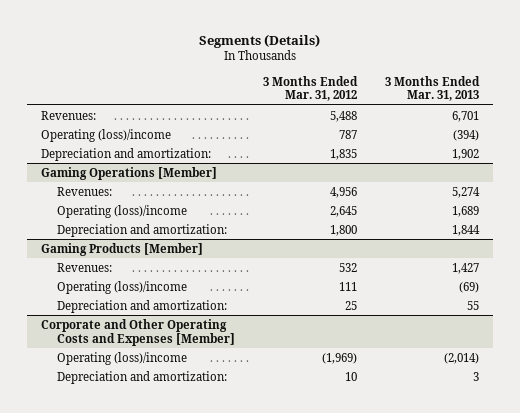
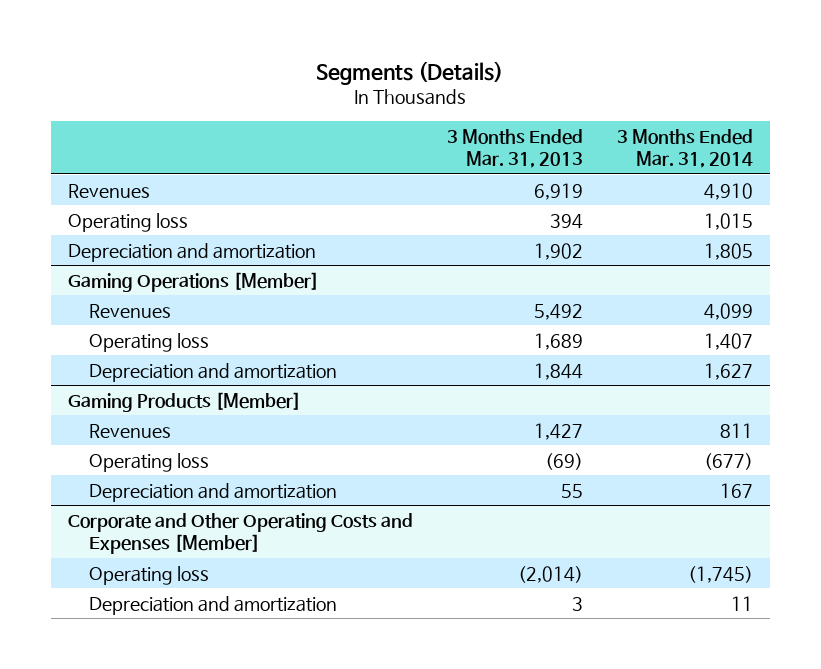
[262,75,358,102] 3 Months Ended Mar. 31, 2012 -> none
none -> [616,128,753,169] 3 Months Ended Mar. 31, 2014
[40,110,96,120] Revenues: -> [67,183,150,198] Revenues
[451,110,479,122] 6,701 -> [533,182,583,200] 6,919
[40,128,171,142] Operating (loss)/income -> [67,212,188,232] Operating loss
[452,129,479,141] (394) -> [549,213,583,229] 394
[40,147,211,161] Depreciation and amortization: -> [67,242,316,262] Depreciation and amortization
[57,186,113,196] Revenues: -> [88,303,171,318] Revenues
[451,186,480,198] 5,274 -> [533,303,583,320] 5,492
[57,204,188,218] Operating (loss)/income -> [88,332,209,352] Operating loss
[57,223,228,237] Depreciation and amortization: -> [88,362,337,382] Depreciation and amortization
[57,262,113,272] Revenues: -> [88,423,171,438] Revenues
[57,280,188,294] Operating (loss)/income -> [88,452,209,472] Operating loss
[57,299,228,313] Depreciation and amortization: -> [88,482,337,502] Depreciation and amortization
[57,351,188,365] Operating (loss)/income -> [88,565,209,585] Operating loss
[57,370,228,384] Depreciation and amortization: -> [88,595,337,615] Depreciation and amortization

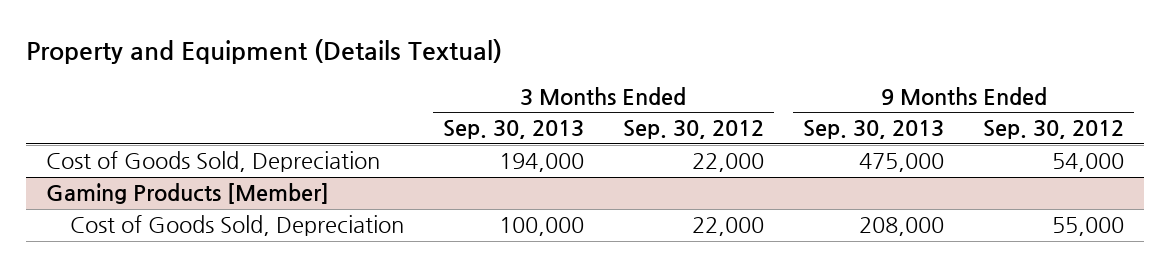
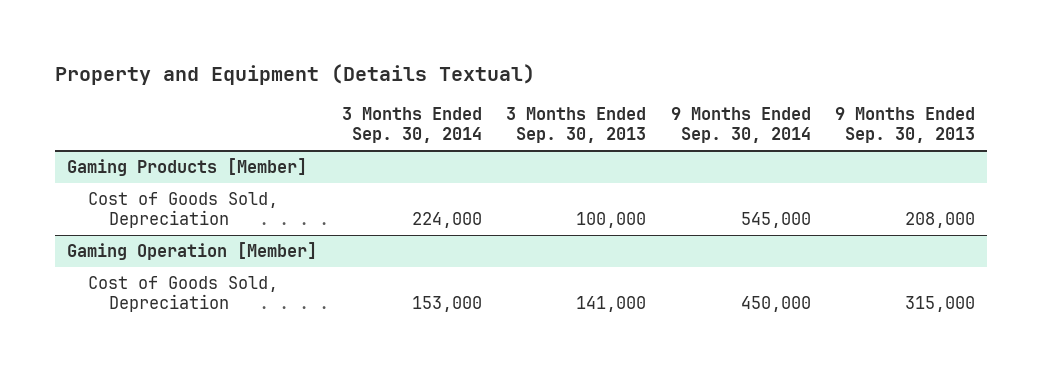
[623,120,765,140] Sep. 30, 2012 -> none
[983,120,1125,140] Sep. 30, 2012 -> none
none -> [341,107,482,144] 3 Months Ended Sep. 30, 2014
none -> [670,107,811,144] 9 Months Ended Sep. 30, 2014
[45,151,380,173] Cost of Goods Sold, Depreciation -> none
none -> [66,242,317,261] Gaming Operation [Member]
none -> [88,276,279,313] Cost of Goods Sold, Depreciation

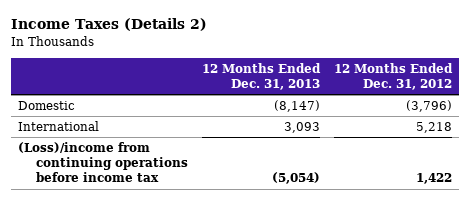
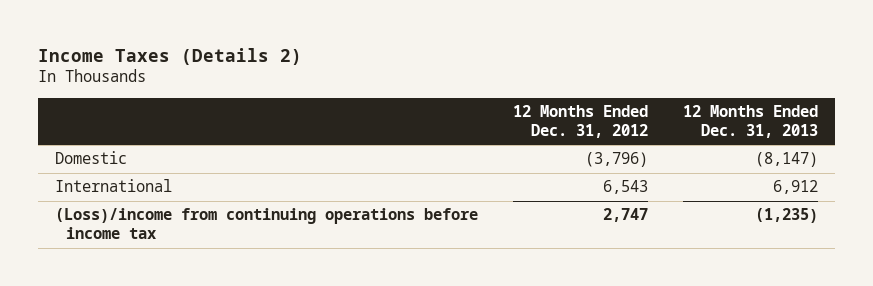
[284,122,321,134] 3,093 -> [772,180,818,195] 6,912
[415,122,452,134] 5,218 -> [602,180,648,195] 6,543
[272,172,321,185] (5,054) -> [754,208,818,224] (1,235)
[415,173,452,185] 1,422 -> [602,208,648,223] 2,747

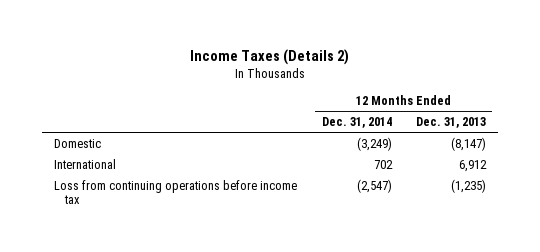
[512,105,648,138] 12 Months Ended Dec. 31, 2012 -> none
none -> [321,117,392,129] Dec. 31, 2014
[55,208,479,240] (Loss)/income from continuing operations before income tax -> [54,179,298,205] Loss from continuing operations before income tax

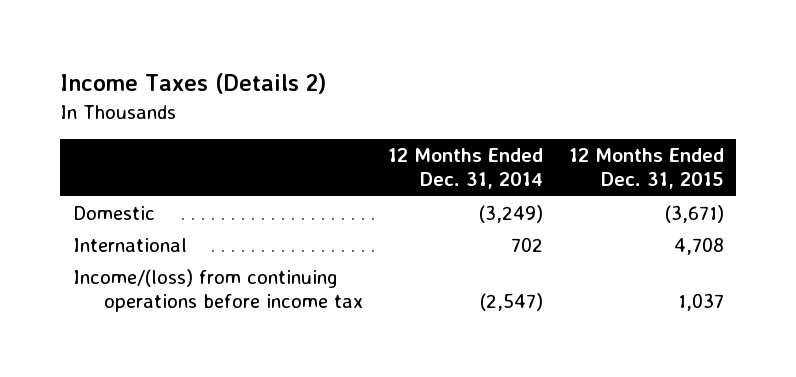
[415,117,486,129] Dec. 31, 2013 -> none
none -> [568,148,724,190] 12 Months Ended Dec. 31, 2015
[54,179,298,205] Loss from continuing operations before income tax -> [72,269,363,313] Income/(loss) from continuing operations before income tax

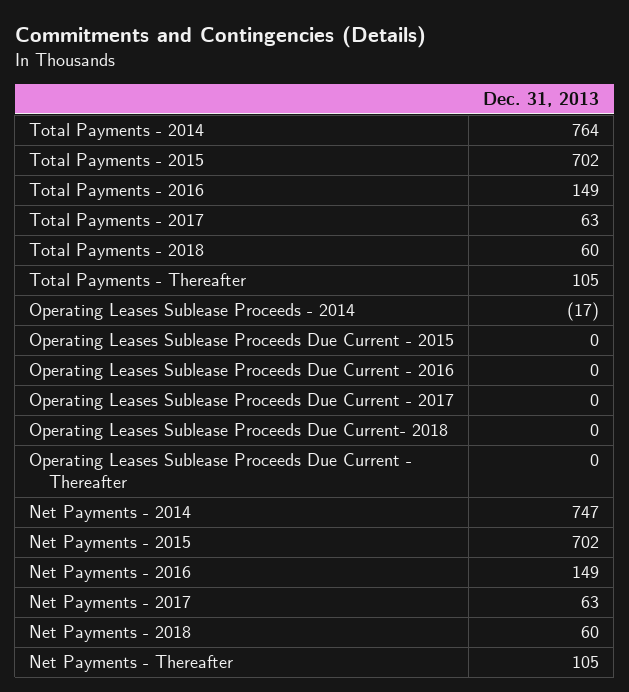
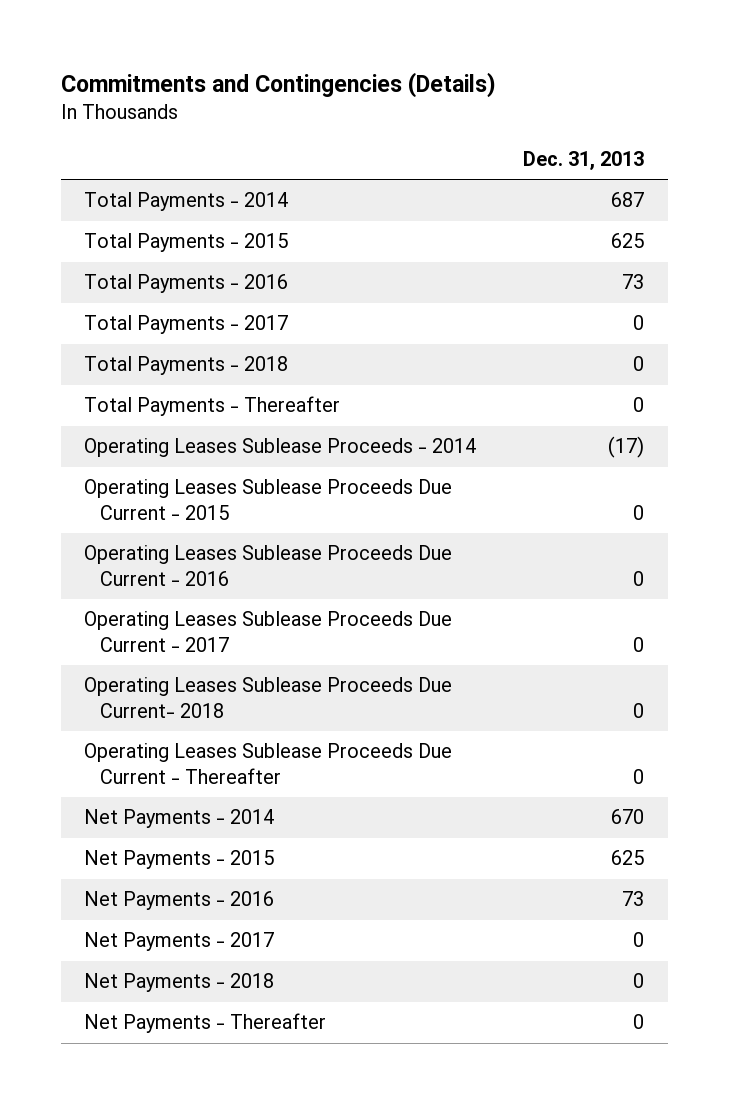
[572,124,600,137] 764 -> [611,192,645,208] 687
[572,154,600,167] 702 -> [611,233,645,249] 625
[572,184,600,197] 149 -> [622,274,645,290] 73
[581,214,600,227] 63 -> [633,315,645,331] 0
[581,244,600,257] 60 -> [633,356,645,372] 0
[572,274,600,287] 105 -> [633,397,645,413] 0
[572,506,600,519] 747 -> [611,809,645,825] 670
[572,536,600,549] 702 -> [611,850,645,866] 625
[572,566,600,579] 149 -> [622,891,645,907] 73
[581,596,600,609] 63 -> [633,932,645,948] 0
[581,626,600,639] 60 -> [633,973,645,989] 0
[572,656,600,669] 105 -> [633,1014,645,1030] 0

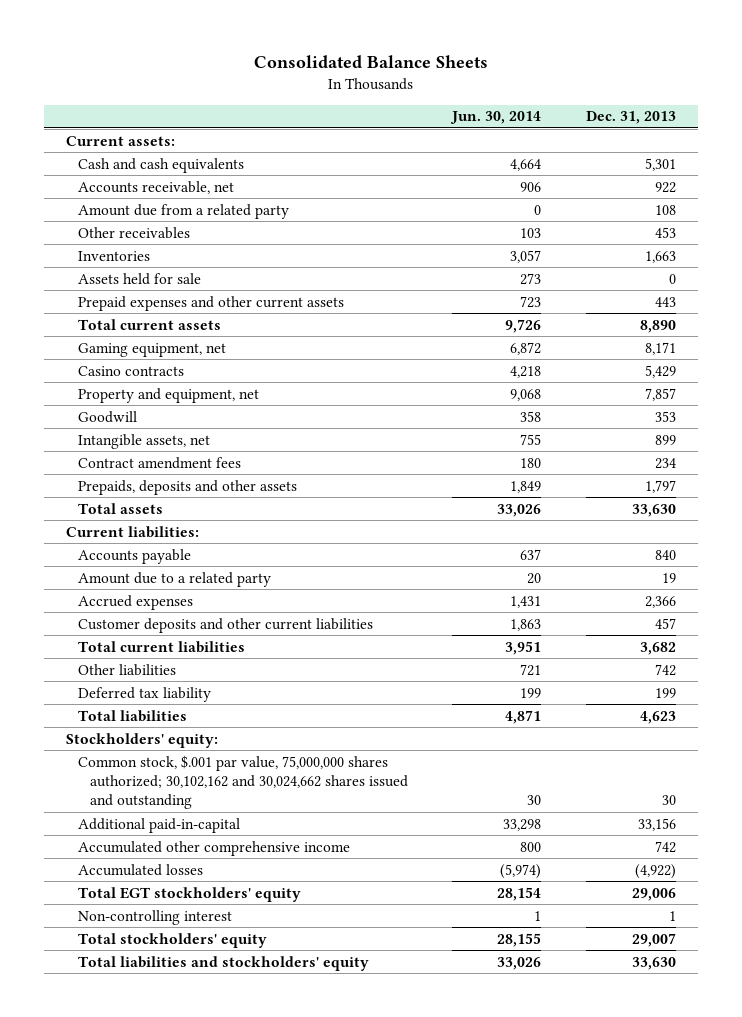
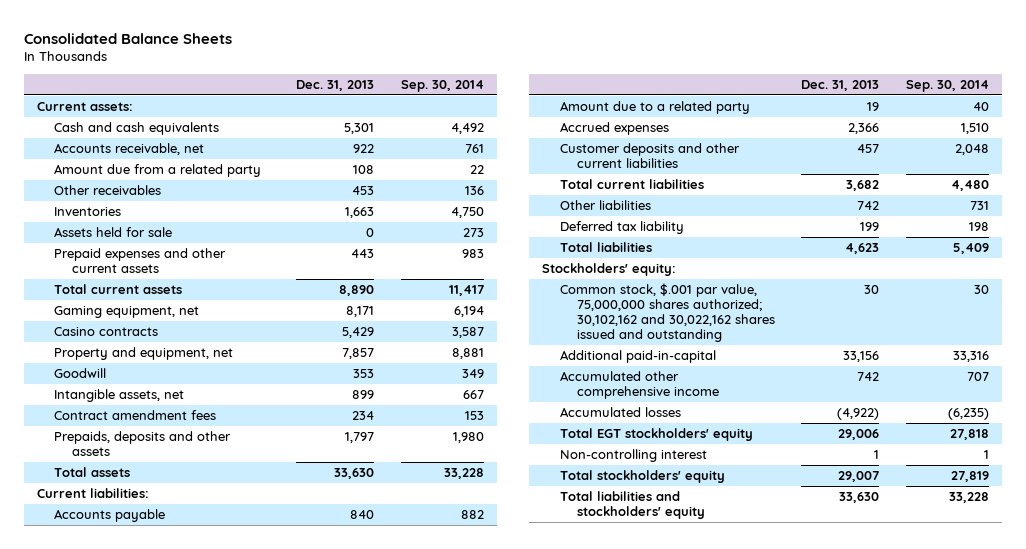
[450,111,542,125] Jun. 30, 2014 -> none
none -> [400,80,484,93] Sep. 30, 2014
[78,754,409,810] Common stock, $.001 par value, 75,000,000 shares authorized; 30,102,162 and 30,024,662 shares issued and outstanding -> [559,283,775,343] Common stock, $.001 par value, 75,000,000 shares authorized; 30,102,162 and 30,022,162 shares issued and outstanding

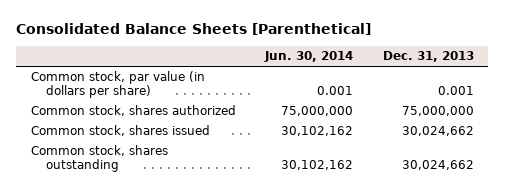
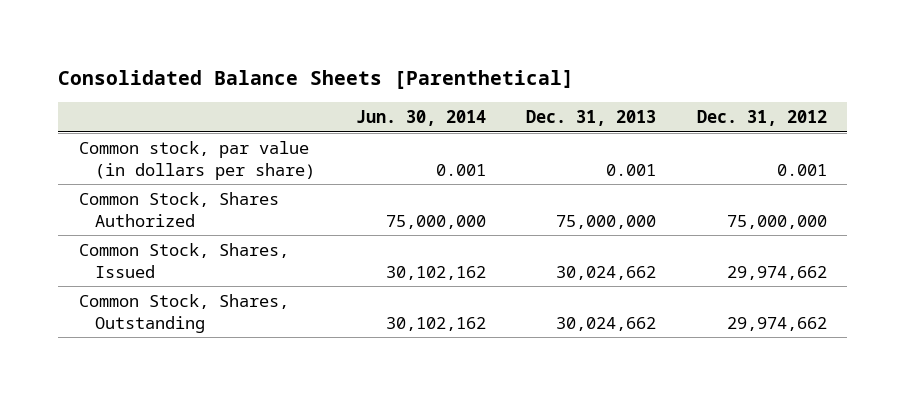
none -> [696,110,827,127] Dec. 31, 2012
[31,105,237,117] Common stock, shares authorized -> [78,192,279,227] Common Stock, Shares Authorized
[31,125,211,137] Common stock, shares issued -> [78,243,289,278] Common Stock, Shares, Issued
[31,145,169,173] Common stock, shares outstanding -> [78,294,289,333] Common Stock, Shares, Outstanding

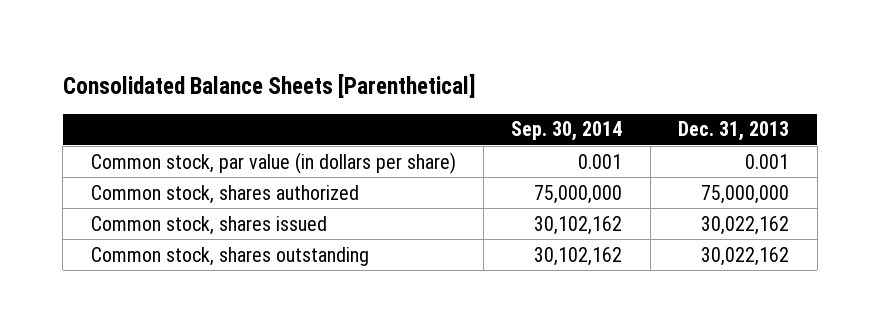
[355,110,486,127] Jun. 30, 2014 -> none
[696,110,827,127] Dec. 31, 2012 -> none
none -> [511,121,623,142] Sep. 30, 2014
[78,192,279,227] Common Stock, Shares Authorized -> [90,184,359,204] Common stock, shares authorized
[78,243,289,278] Common Stock, Shares, Issued -> [90,215,327,235] Common stock, shares issued
[556,265,657,280] 30,024,662 -> [701,215,790,235] 30,022,162
[78,294,289,333] Common Stock, Shares, Outstanding -> [90,246,369,266] Common stock, shares outstanding
[556,316,657,331] 30,024,662 -> [701,246,790,266] 30,022,162

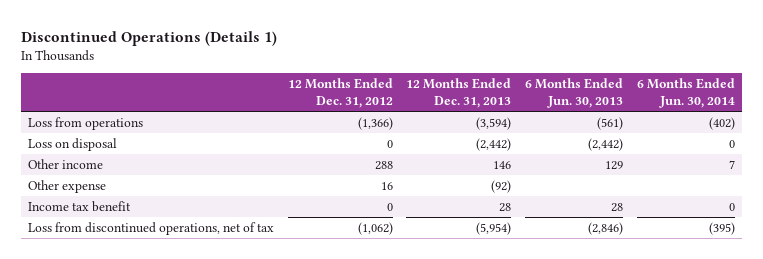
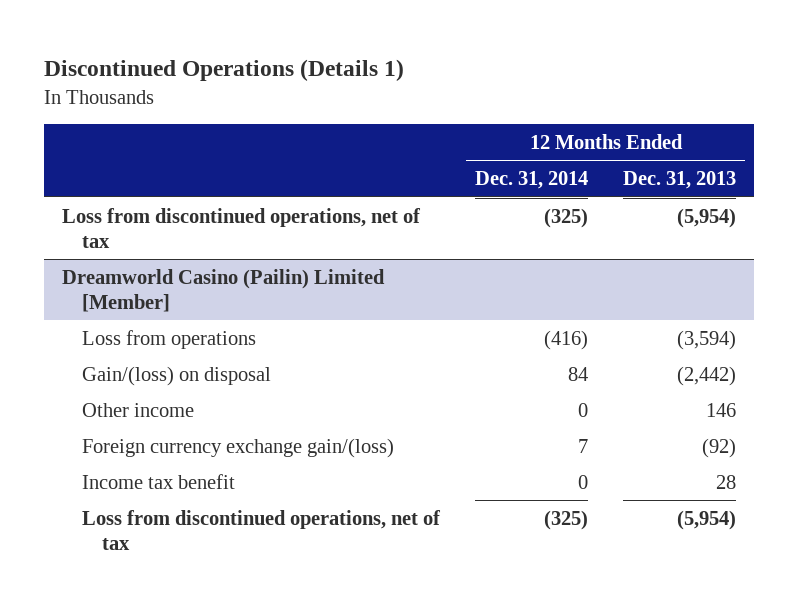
[287,78,393,108] 12 Months Ended Dec. 31, 2012 -> none
[525,78,624,108] 6 Months Ended Jun. 30, 2013 -> none
[636,78,735,108] 6 Months Ended Jun. 30, 2014 -> none
none -> [475,171,589,190] Dec. 31, 2014
none -> [61,207,421,248] Loss from discontinued operations, net of tax
none -> [61,268,385,312] Dreamworld Casino (Pailin) Limited [Member]
[27,138,117,152] Loss on disposal -> [81,365,271,386] Gain/(loss) on disposal
[27,180,106,194] Other expense -> none
none -> [81,437,394,458] Foreign currency exchange gain/(loss)

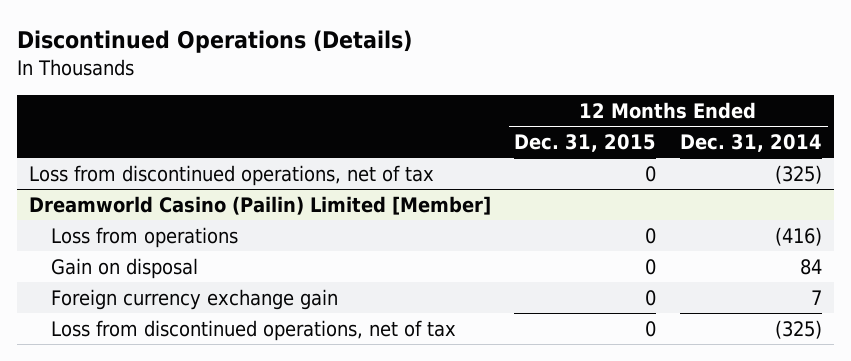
[44,58,405,81] Discontinued Operations (Details 1) -> [16,30,412,54] Discontinued Operations (Details)
[623,171,737,190] Dec. 31, 2013 -> none
none -> [514,133,657,152] Dec. 31, 2015
[81,402,194,417] Other income -> none
[81,473,235,489] Income tax benefit -> none
[81,365,271,386] Gain/(loss) on disposal -> [51,257,199,279] Gain on disposal
[81,437,394,458] Foreign currency exchange gain/(loss) -> [51,288,339,310] Foreign currency exchange gain

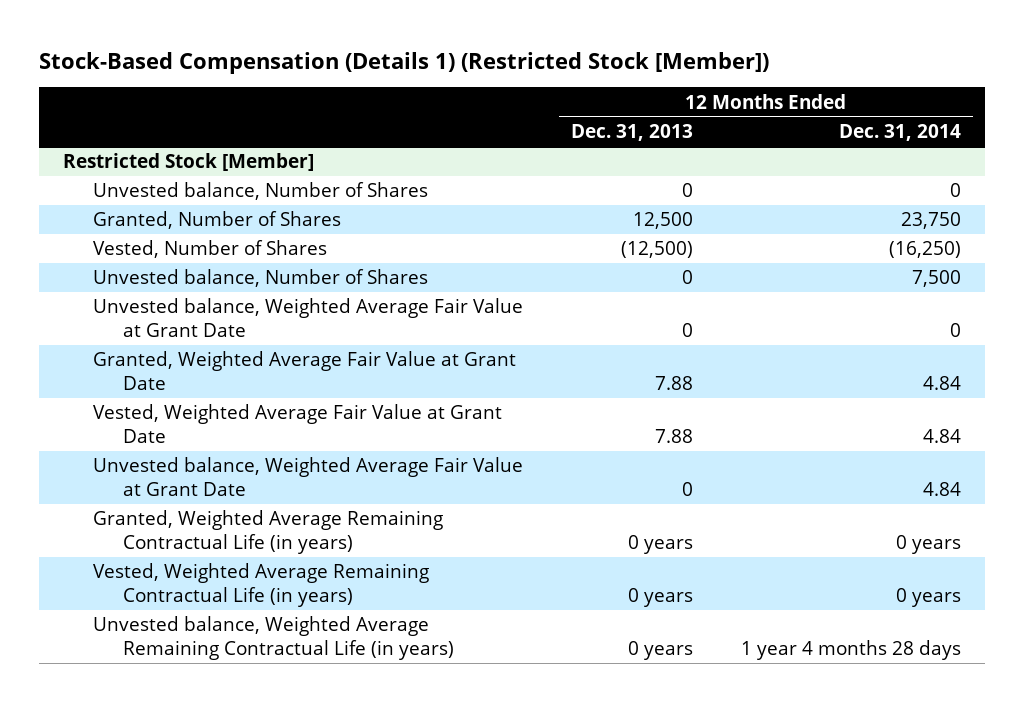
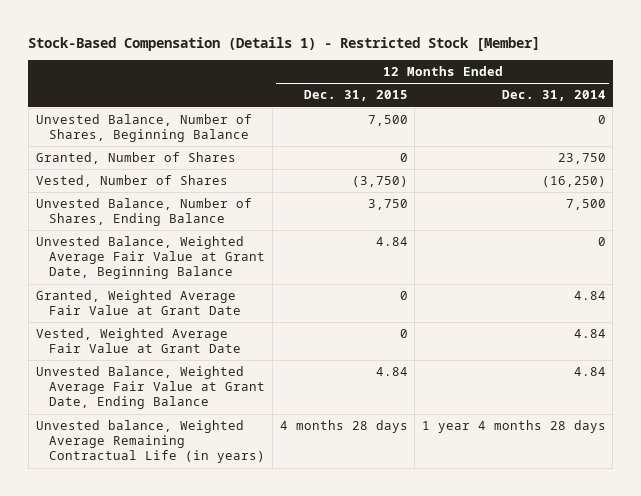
[39,51,770,74] Stock-Based Compensation (Details 1) (Restricted Stock [Member]) -> [28,36,541,51] Stock-Based Compensation (Details 1) - Restricted Stock [Member]
[571,124,694,142] Dec. 31, 2013 -> none
none -> [303,90,408,102] Dec. 31, 2015
[63,153,315,172] Restricted Stock [Member] -> none
[93,182,429,201] Unvested balance, Number of Shares -> [35,114,252,143] Unvested Balance, Number of Shares, Beginning Balance
[93,269,429,288] Unvested balance, Number of Shares -> [35,198,252,227] Unvested Balance, Number of Shares, Ending Balance
[93,298,524,338] Unvested balance, Weighted Average Fair Value at Grant Date -> [35,236,266,280] Unvested Balance, Weighted Average Fair Value at Grant Date, Beginning Balance
[93,510,444,555] Granted, Weighted Average Remaining Contractual Life (in years) -> none
[93,563,430,608] Vested, Weighted Average Remaining Contractual Life (in years) -> none
[93,457,524,497] Unvested balance, Weighted Average Fair Value at Grant Date -> [35,366,266,410] Unvested Balance, Weighted Average Fair Value at Grant Date, Ending Balance

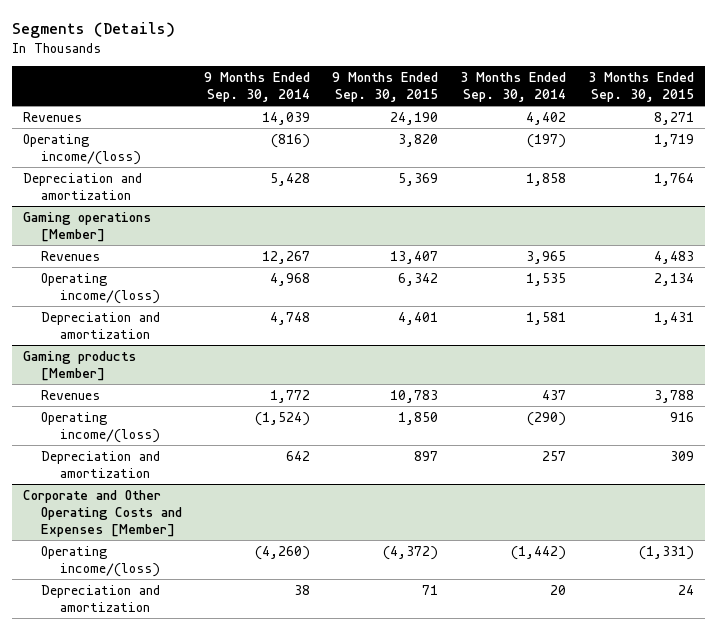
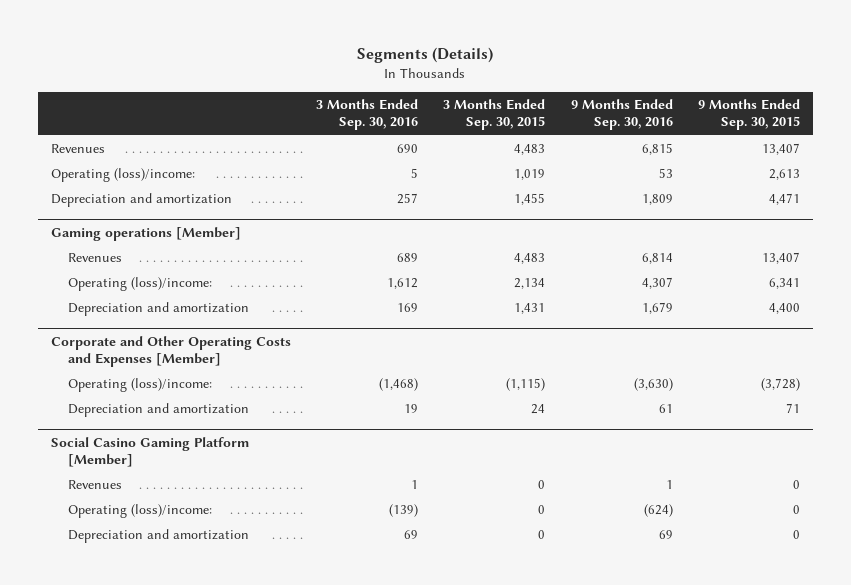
[204,72,311,103] 9 Months Ended Sep. 30, 2014 -> none
[460,72,567,103] 3 Months Ended Sep. 30, 2014 -> none
none -> [316,98,419,131] 3 Months Ended Sep. 30, 2016
none -> [570,98,673,131] 9 Months Ended Sep. 30, 2016
[390,111,439,125] 24,190 -> [761,143,800,156] 13,407
[654,111,695,125] 8,271 -> [514,144,546,156] 4,483
[23,133,142,165] Operating income/(loss) -> [50,168,195,183] Operating (loss)/income:
[398,133,439,147] 3,820 -> [768,169,800,181] 2,613
[654,133,695,147] 1,719 -> [514,169,546,181] 1,019
[398,172,439,186] 5,369 -> [768,193,800,206] 4,471
[654,172,695,186] 1,764 -> [514,193,546,206] 1,455
[23,350,137,381] Gaming products [Member] -> none
[41,389,101,400] Revenues -> none
[41,411,160,443] Operating income/(loss) -> none
[41,450,161,478] Depreciation and amortization -> none
[41,272,160,304] Operating income/(loss) -> [68,277,213,292] Operating (loss)/income:
[398,272,439,286] 6,342 -> [768,278,800,290] 6,341
[398,311,439,325] 4,401 -> [768,303,800,315] 4,400
[41,545,160,577] Operating income/(loss) -> [68,378,213,393] Operating (loss)/income:
[383,545,439,560] (4,372) -> [760,378,800,392] (3,728)
[639,545,695,560] (1,331) -> [506,378,546,392] (1,115)
none -> [50,436,249,468] Social Casino Gaming Platform [Member]
none -> [68,480,123,490] Revenues
none -> [68,504,213,519] Operating (loss)/income:
none -> [68,529,250,544] Depreciation and amortization

